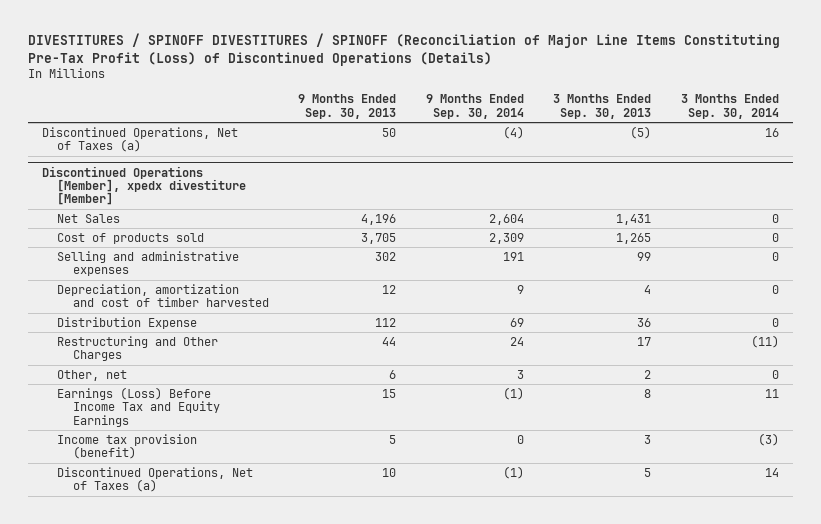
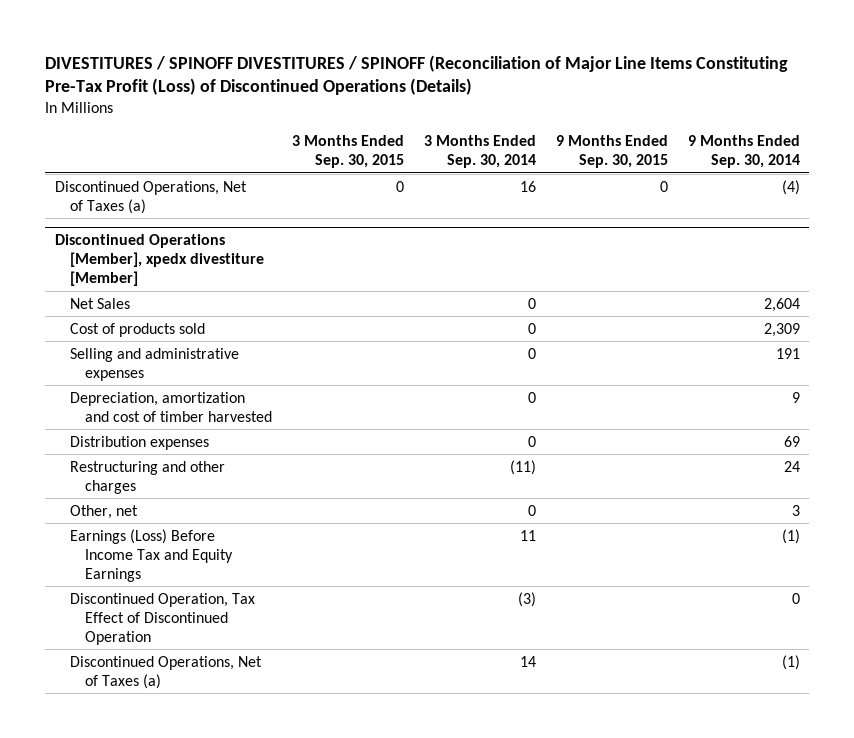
[298,94,397,119] 9 Months Ended Sep. 30, 2013 -> none
[553,94,652,119] 3 Months Ended Sep. 30, 2013 -> none
none -> [292,135,405,169] 3 Months Ended Sep. 30, 2015
none -> [555,135,668,169] 9 Months Ended Sep. 30, 2015
[57,316,198,329] Distribution Expense -> [69,435,209,450] Distribution expenses
[57,335,219,362] Restructuring and Other Charges -> [69,460,225,494] Restructuring and other charges
[57,433,198,460] Income tax provision (benefit) -> none
none -> [69,592,255,645] Discontinued Operation, Tax Effect of Discontinued Operation

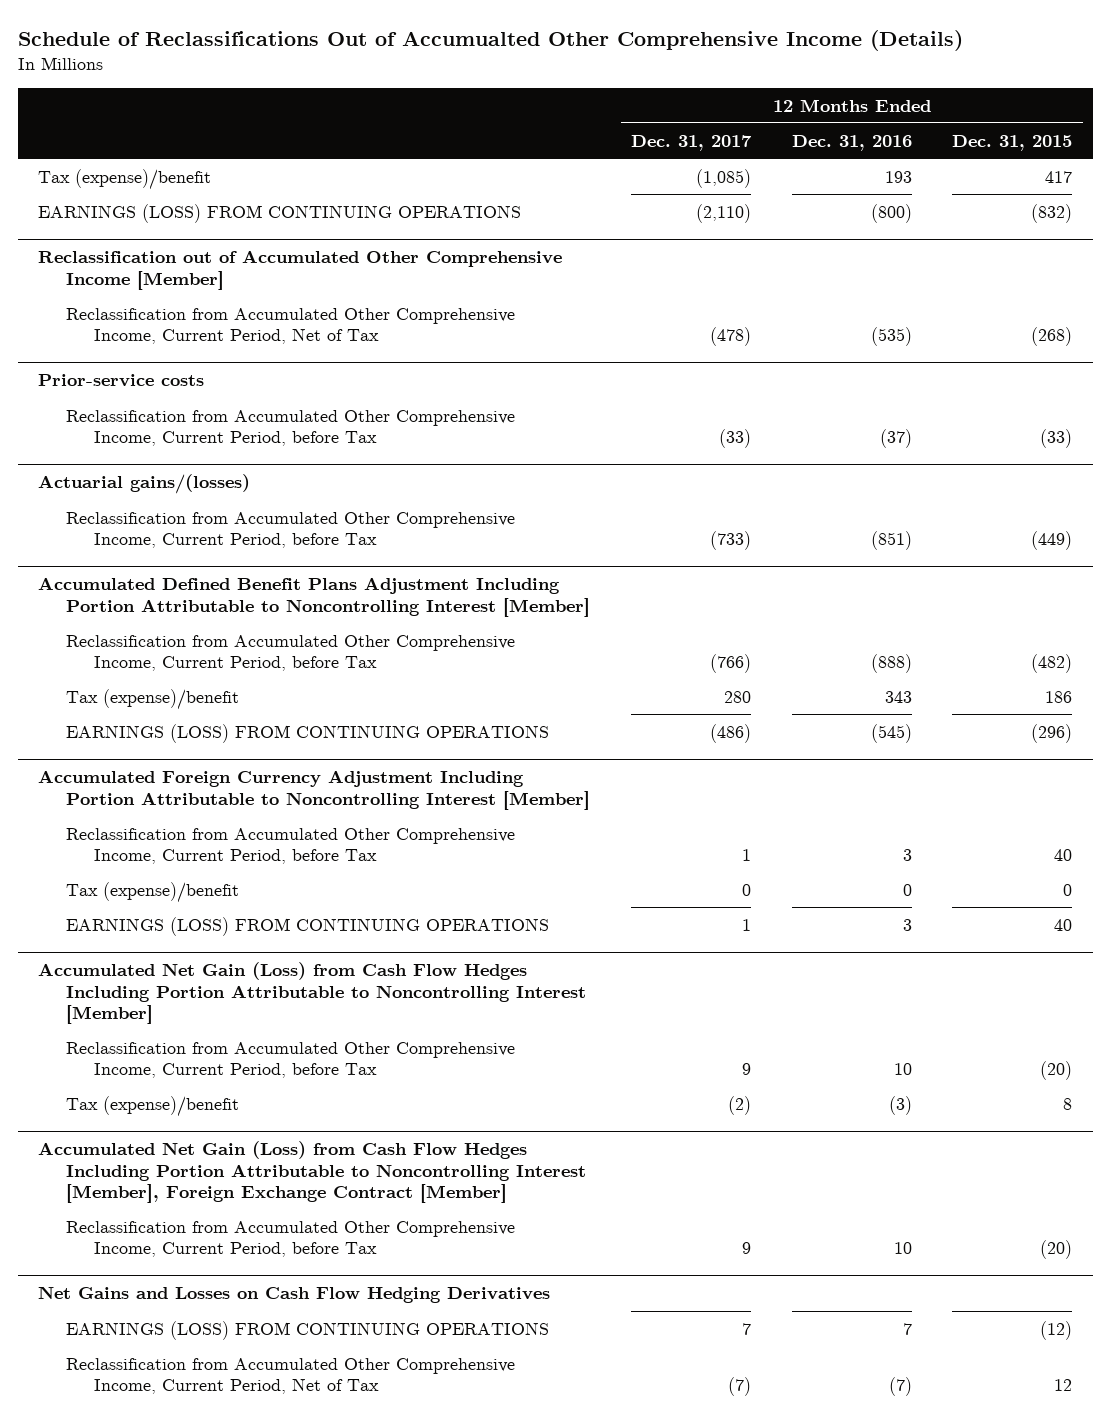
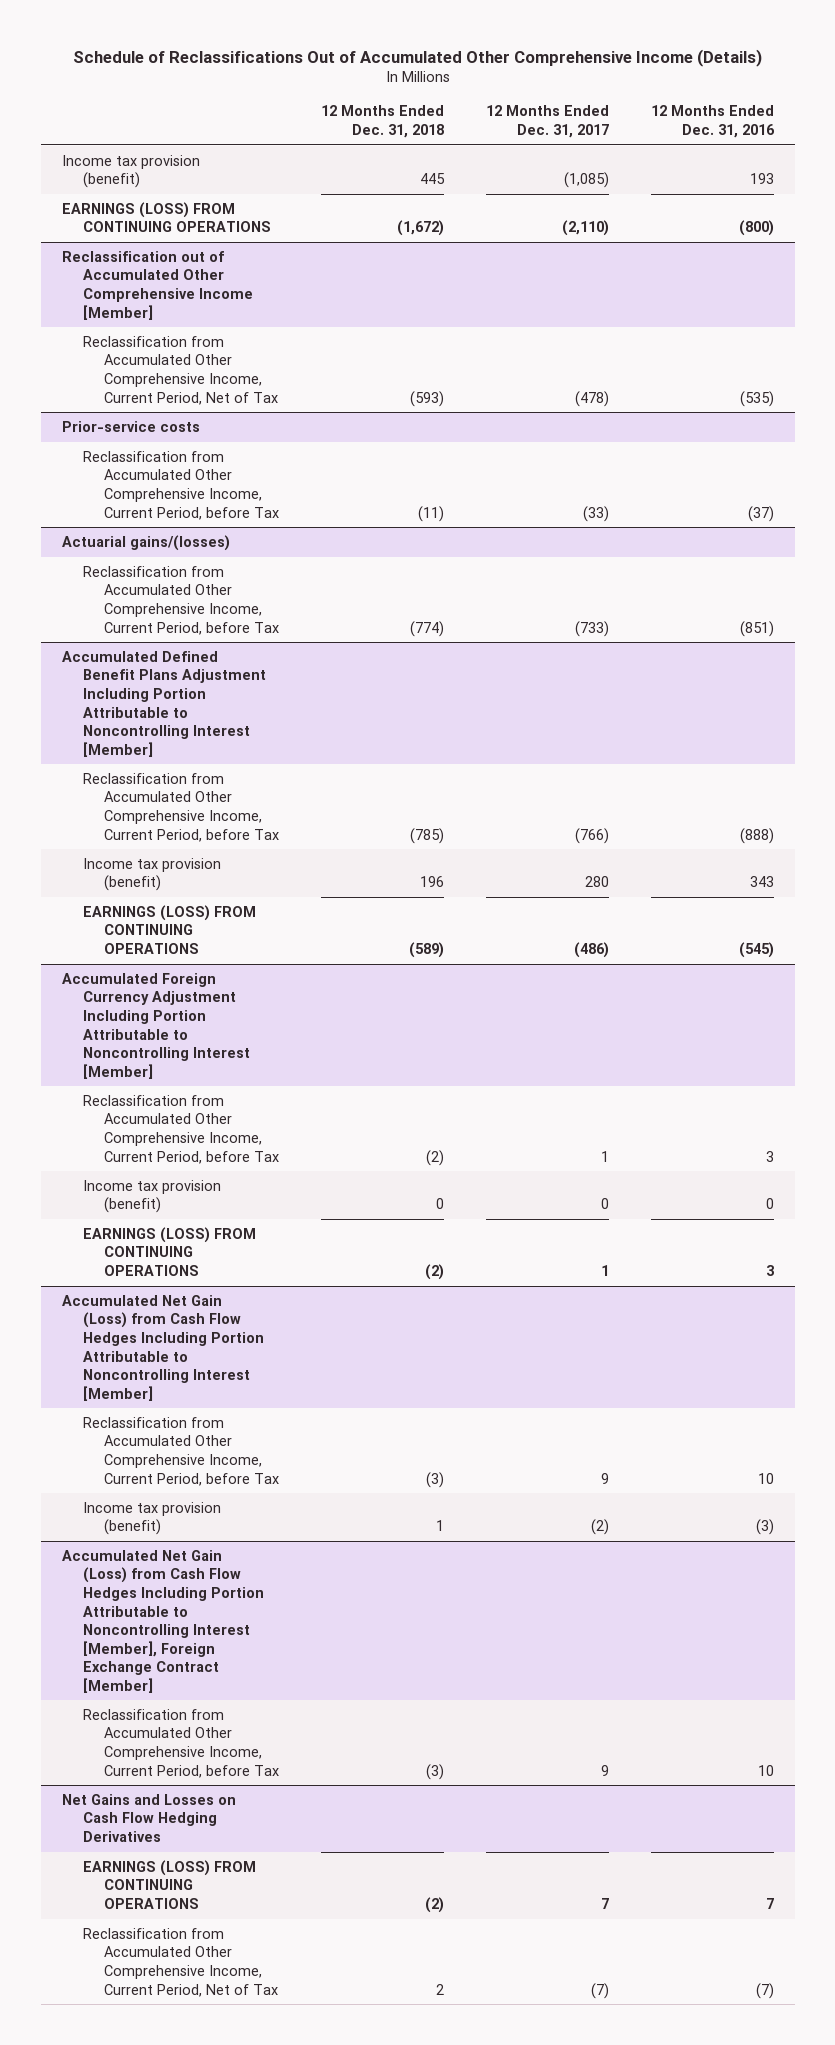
[17,29,963,51] Schedule of Reclassifications Out of Accumualted Other Comprehensive Income (Details) -> [72,48,762,67] Schedule of Reclassifications Out of Accumulated Other Comprehensive Income (Details)
[952,134,1073,151] Dec. 31, 2015 -> none
none -> [320,105,444,138] 12 Months Ended Dec. 31, 2018
[38,168,212,190] Tax (expense)/benefit -> [61,154,200,189] Income tax provision (benefit)
[65,688,239,710] Tax (expense)/benefit -> [82,857,221,892] Income tax provision (benefit)
[65,881,239,903] Tax (expense)/benefit -> [82,1179,221,1214] Income tax provision (benefit)
[65,1095,239,1117] Tax (expense)/benefit -> [82,1501,221,1536] Income tax provision (benefit)

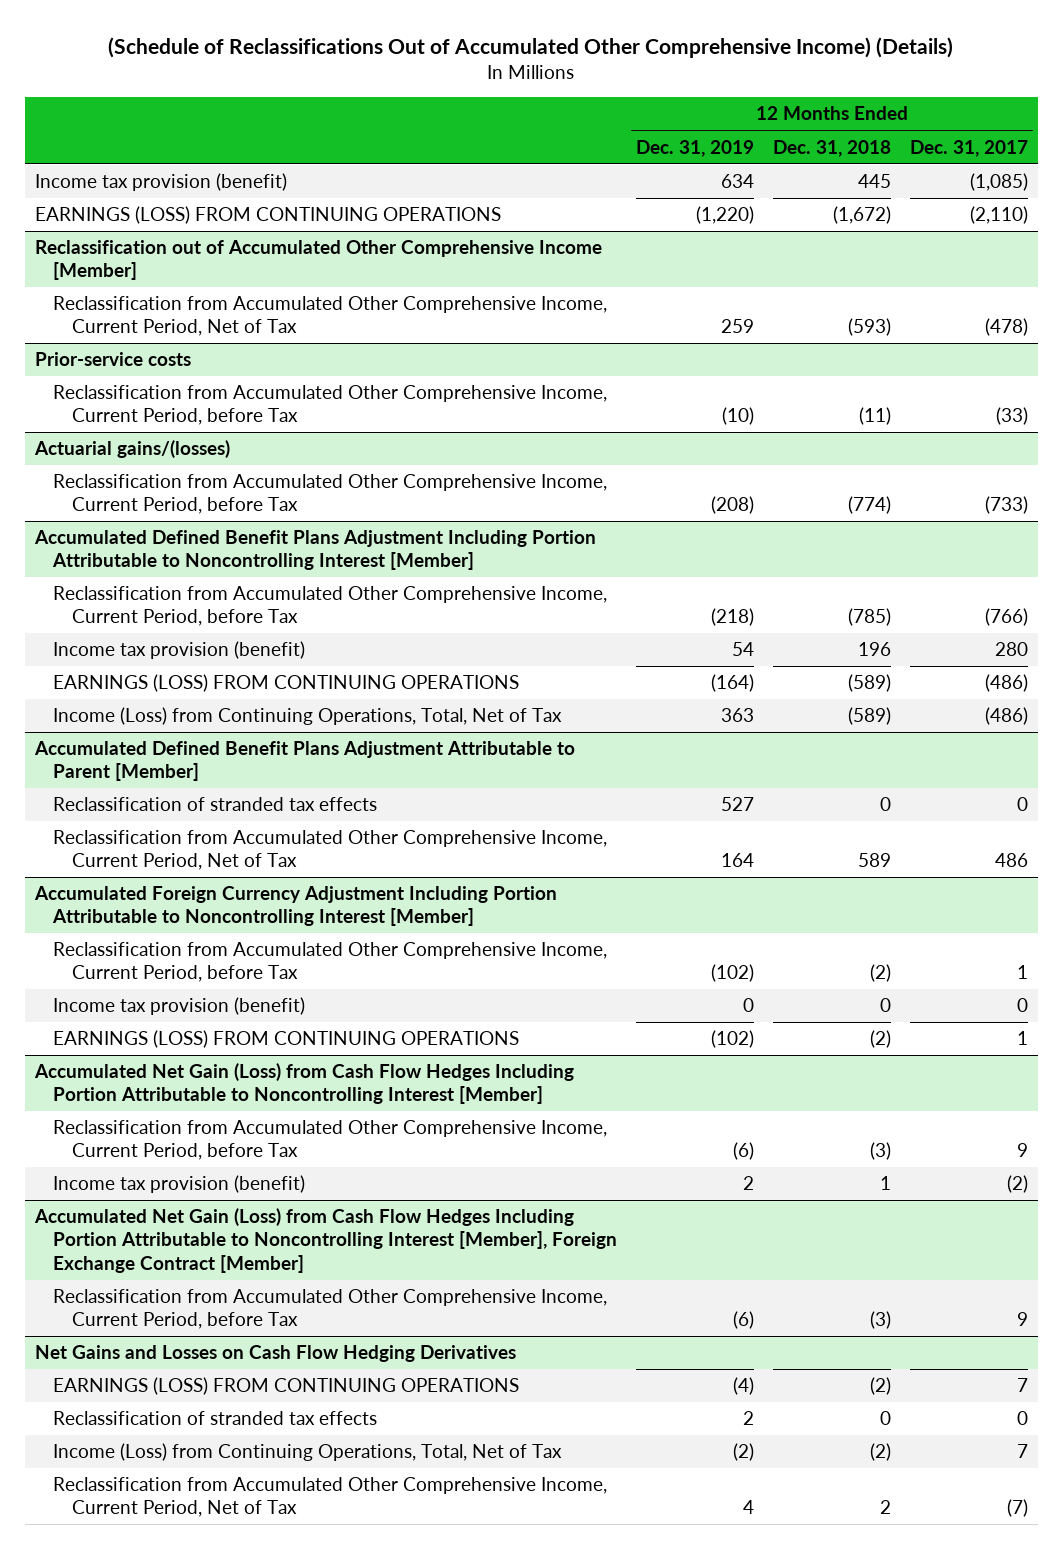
[72,48,762,67] Schedule of Reclassifications Out of Accumulated Other Comprehensive Income (Details) -> [108,36,954,58] (Schedule of Reclassifications Out of Accumulated Other Comprehensive Income) (Details)
[650,105,775,138] 12 Months Ended Dec. 31, 2016 -> none
none -> [636,139,755,157] Dec. 31, 2019
none -> [53,707,563,726] Income (Loss) from Continuing Operations, Total, Net of Tax
none -> [33,741,575,782] Accumulated Defined Benefit Plans Adjustment Attributable to Parent [Member]
none -> [53,797,378,812] Reclassification of stranded tax effects
none -> [53,830,608,871] Reclassification from Accumulated Other Comprehensive Income, Current Period, Net of Tax
none -> [53,1411,378,1426] Reclassification of stranded tax effects
none -> [53,1443,563,1462] Income (Loss) from Continuing Operations, Total, Net of Tax

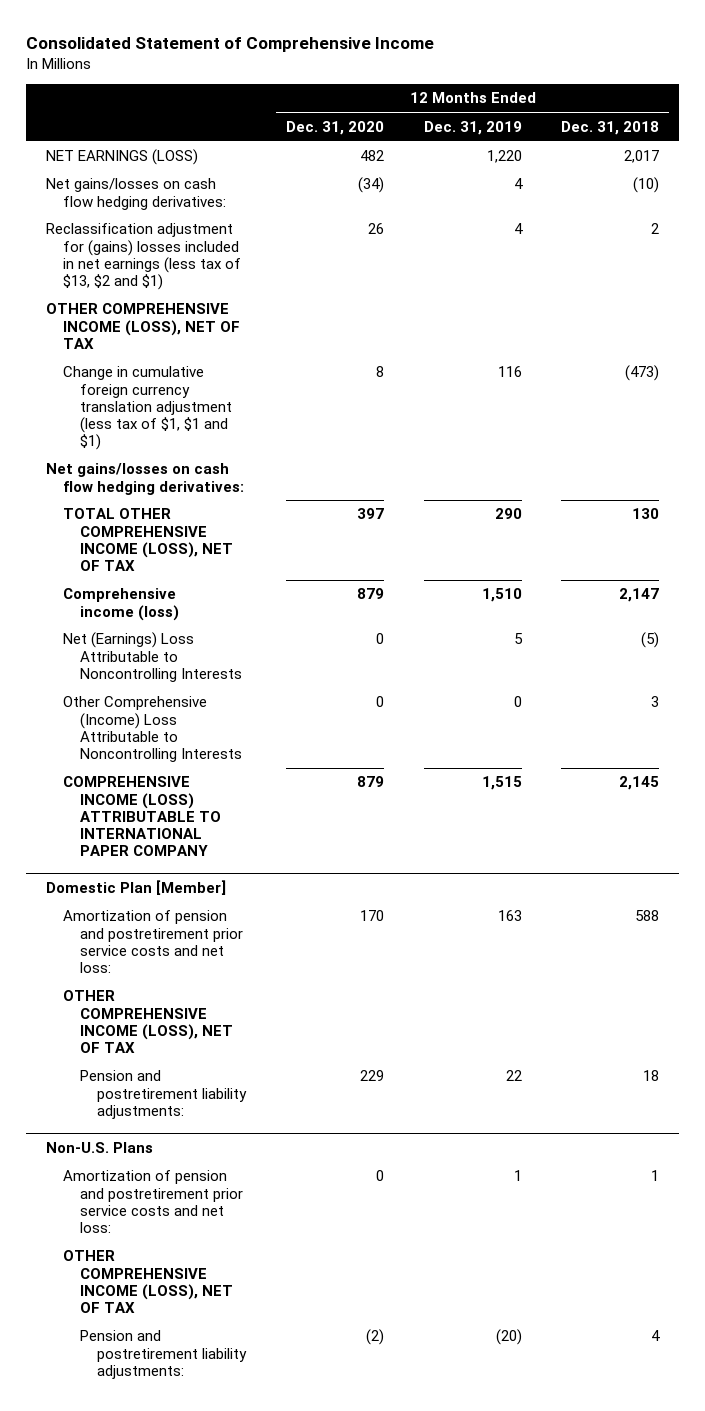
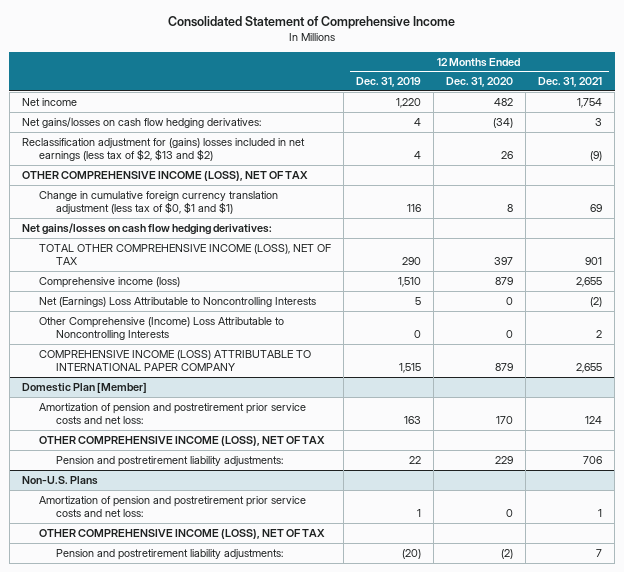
[561,120,660,135] Dec. 31, 2018 -> none
none -> [538,77,603,88] Dec. 31, 2021
[45,149,198,166] NET EARNINGS (LOSS) -> [21,97,77,106] Net income
[45,223,241,291] Reclassification adjustment for (gains) losses included in net earnings (less tax of $13, $2 and $1) -> [21,137,305,162] Reclassification adjustment for (gains) losses included in net earnings (less tax of $2, $13 and $2)
[62,366,232,451] Change in cumulative foreign currency translation adjustment (less tax of $1, $1 and $1) -> [38,190,278,215] Change in cumulative foreign currency translation adjustment (less tax of $0, $1 and $1)

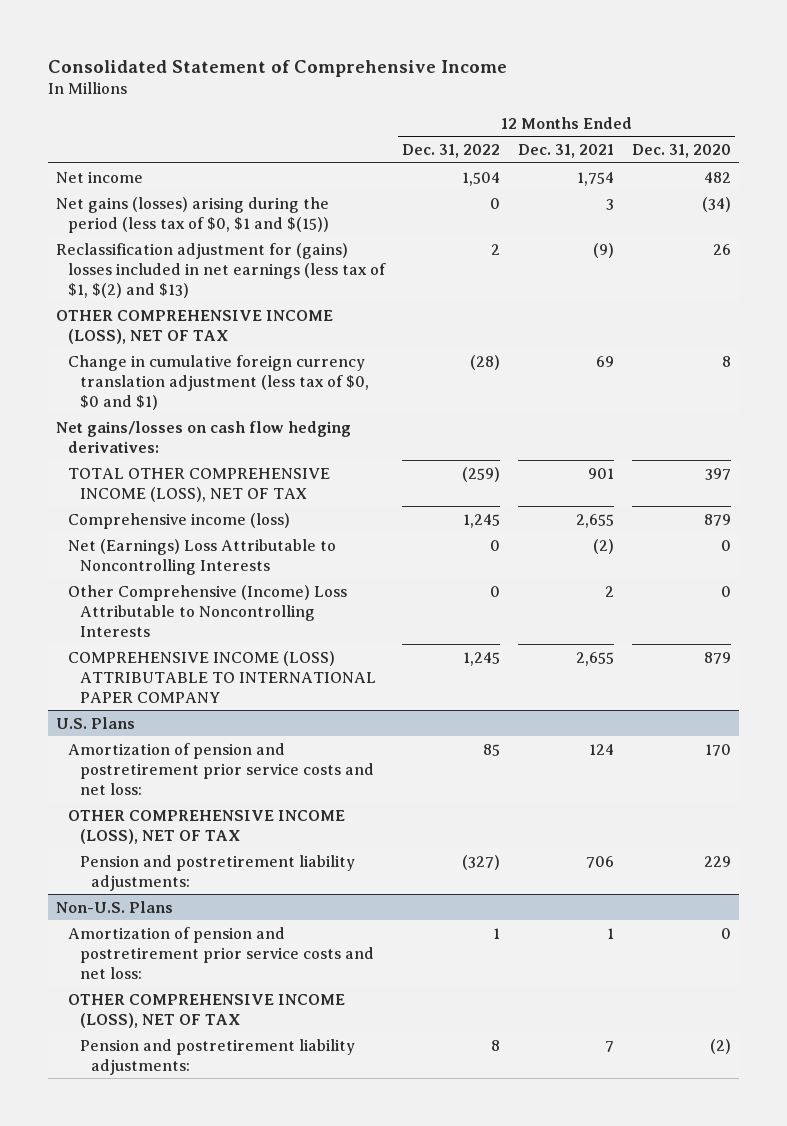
[355,77,421,88] Dec. 31, 2019 -> none
none -> [402,144,501,159] Dec. 31, 2022
[21,116,261,128] Net gains/losses on cash flow hedging derivatives: -> [56,196,330,233] Net gains (losses) arising during the period (less tax of $0, $1 and $(15))
[21,137,305,162] Reclassification adjustment for (gains) losses included in net earnings (less tax of $2, $13 and $2) -> [56,242,386,298] Reclassification adjustment for (gains) losses included in net earnings (less tax of $1, $(2) and $13)
[38,190,278,215] Change in cumulative foreign currency translation adjustment (less tax of $0, $1 and $1) -> [67,354,369,410] Change in cumulative foreign currency translation adjustment (less tax of $0, $0 and $1)
[21,381,147,393] Domestic Plan [Member] -> [56,716,136,729] U.S. Plans

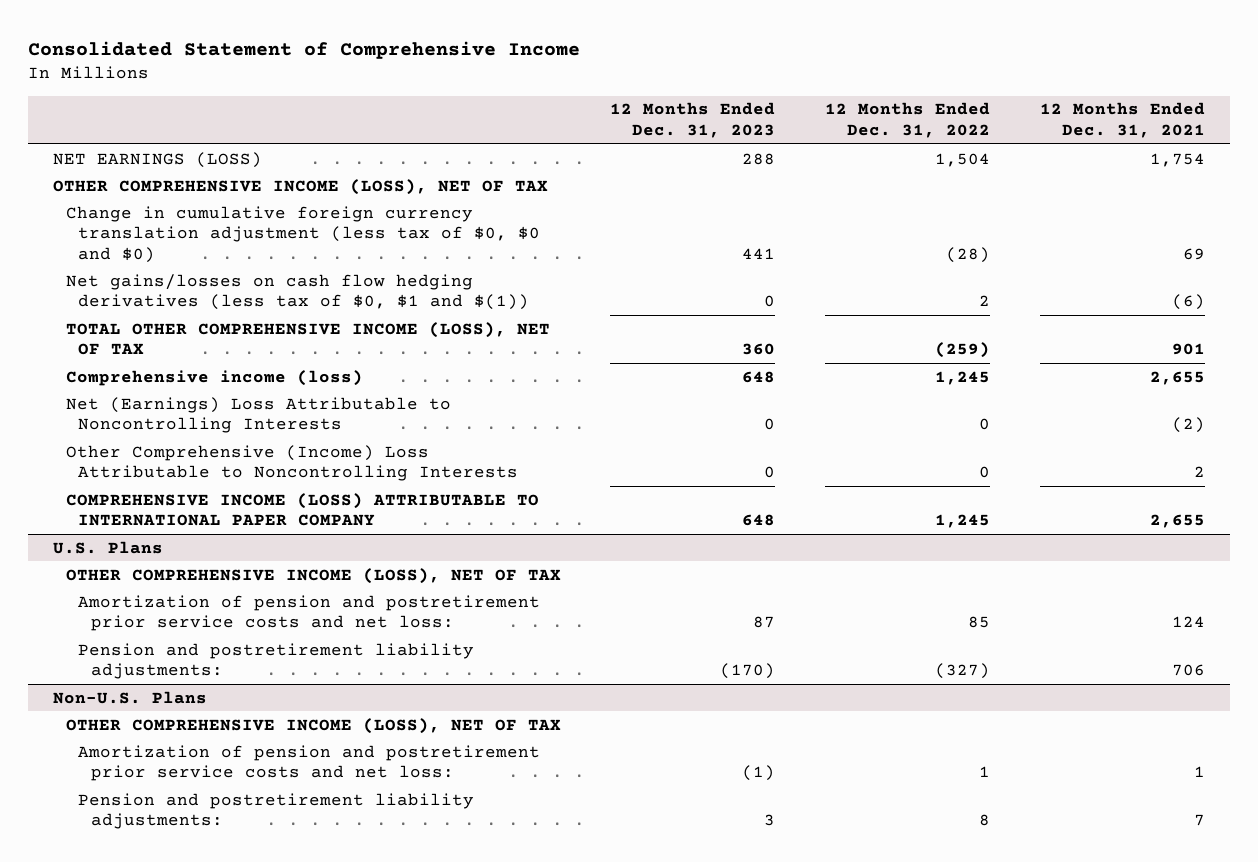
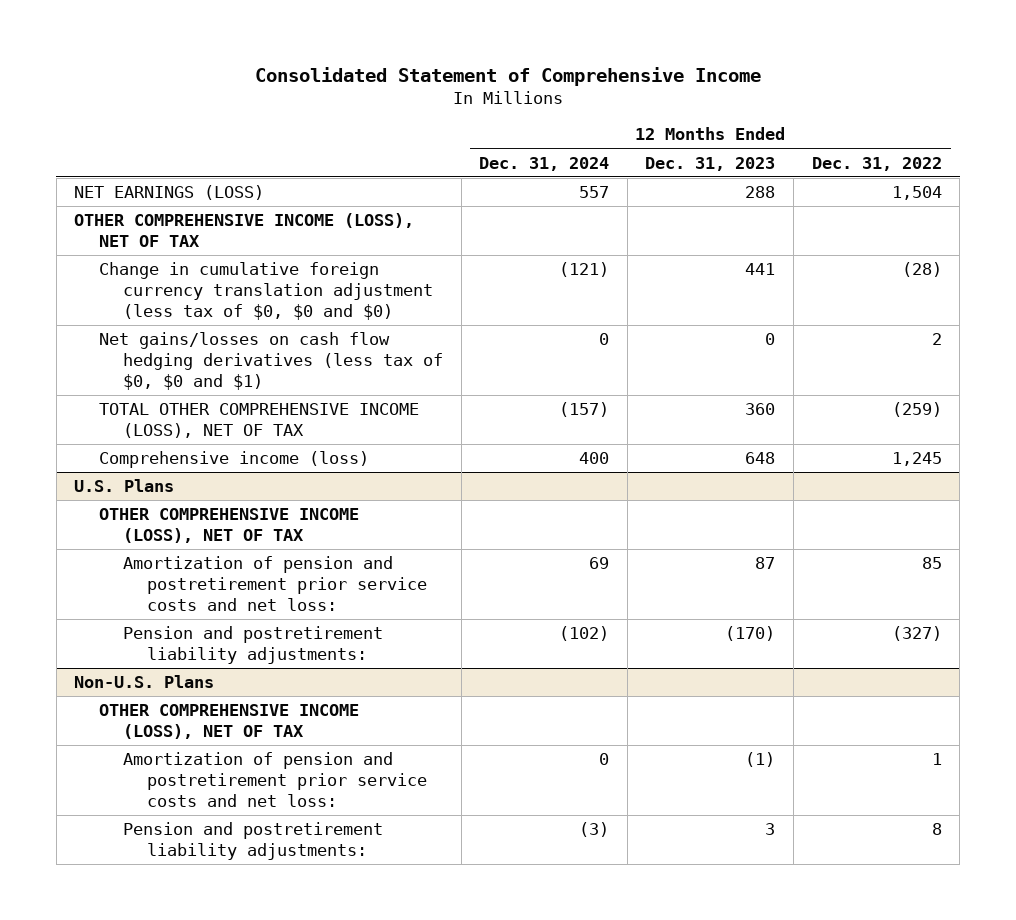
[1040,102,1206,139] 12 Months Ended Dec. 31, 2021 -> none
none -> [479,156,610,171] Dec. 31, 2024
[65,273,530,311] Net gains/losses on cash flow hedging derivatives (less tax of $0, $1 and $(1)) -> [98,332,443,390] Net gains/losses on cash flow hedging derivatives (less tax of $0, $0 and $1)
[65,396,451,434] Net (Earnings) Loss Attributable to Noncontrolling Interests -> none
[65,444,519,482] Other Comprehensive (Income) Loss Attributable to Noncontrolling Interests -> none
[65,492,539,527] COMPREHENSIVE INCOME (LOSS) ATTRIBUTABLE TO INTERNATIONAL PAPER COMPANY -> none

